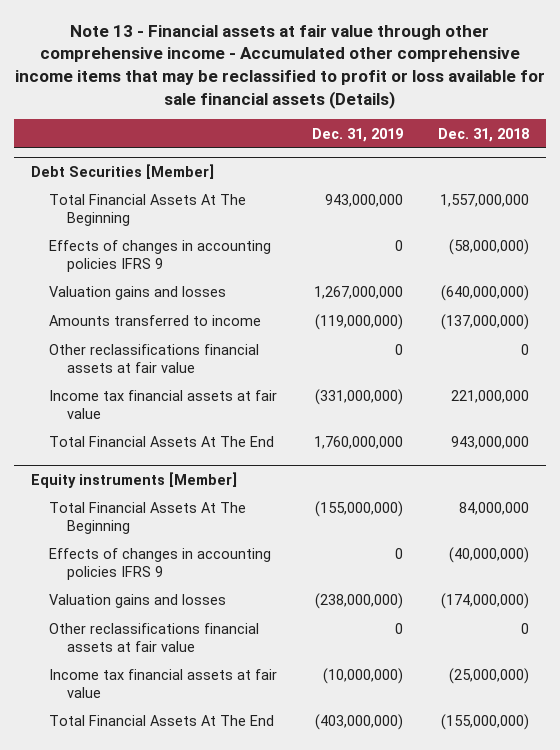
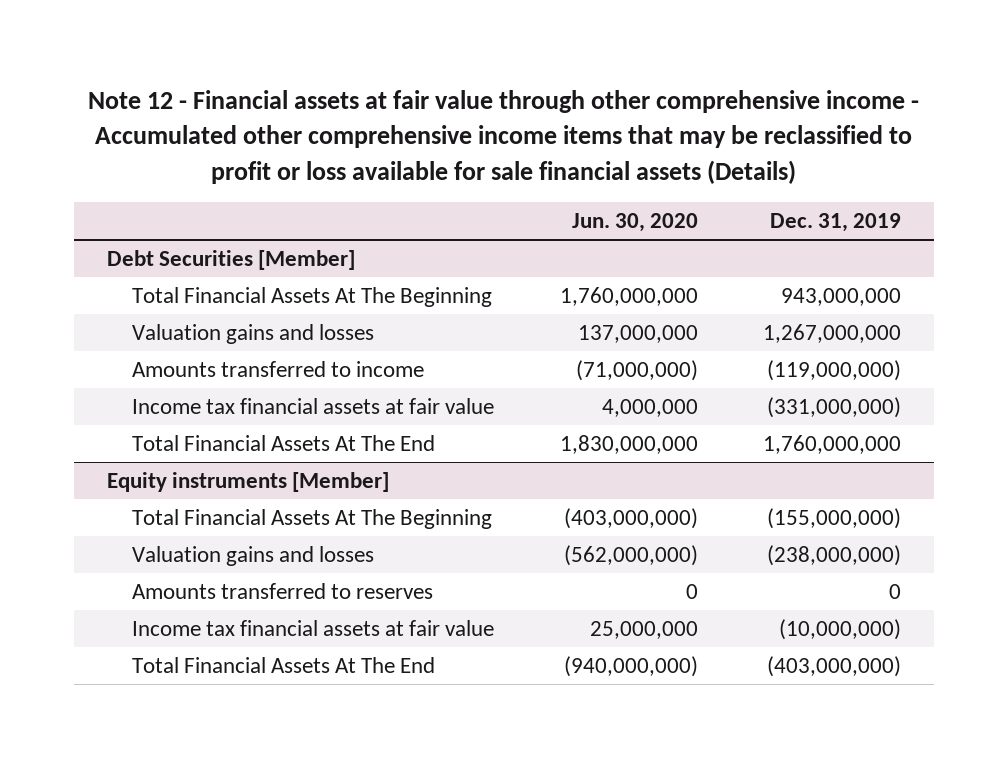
[14,24,545,109] Note 13 - Financial assets at fair value through other comprehensive income - Accumulated other comprehensive income items that may be reclassified to profit or loss available for sale financial assets (Details) -> [87,90,919,184] Note 12 - Financial assets at fair value through other comprehensive income - Accumulated other comprehensive income items that may be reclassified to profit or loss available for sale financial assets (Details)
[437,127,529,142] Dec. 31, 2018 -> none
none -> [571,213,698,233] Jun. 30, 2020
[49,240,272,273] Effects of changes in accounting policies IFRS 9 -> none
[49,344,260,374] Other reclassifications financial assets at fair value -> none
[49,548,272,581] Effects of changes in accounting policies IFRS 9 -> none
[49,623,260,653] Other reclassifications financial assets at fair value -> [132,582,434,599] Amounts transferred to reserves

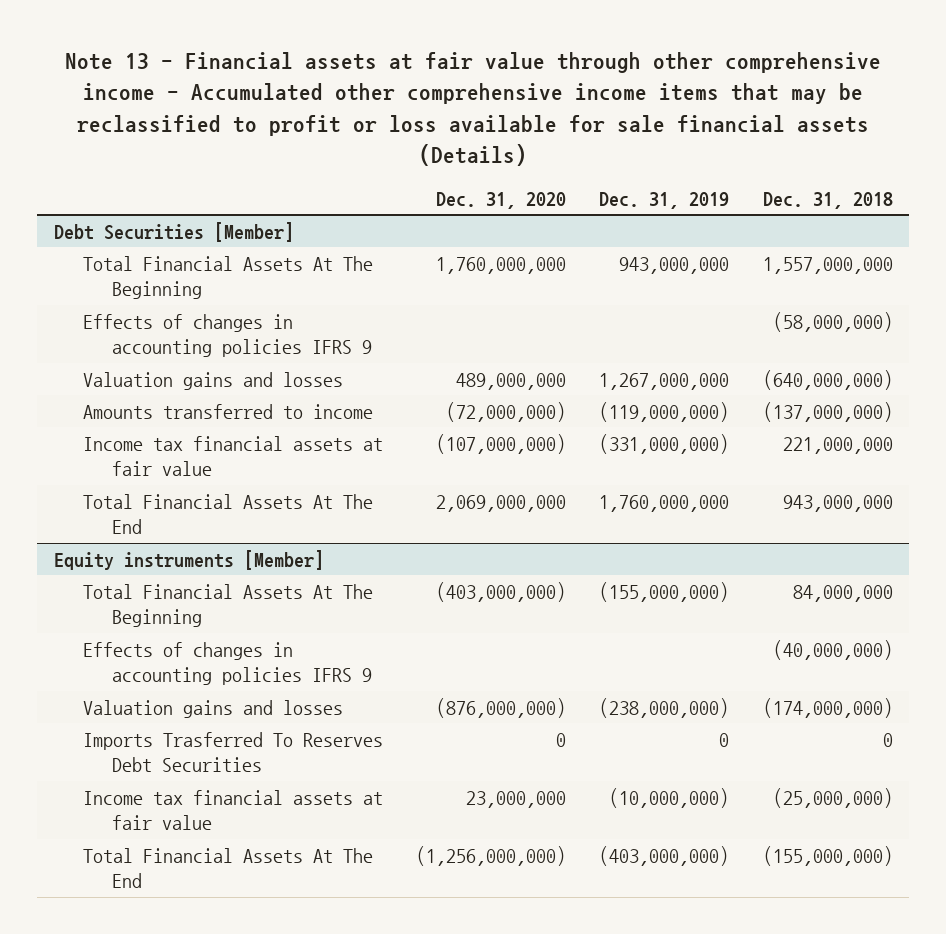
[87,90,919,184] Note 12 - Financial assets at fair value through other comprehensive income - Accumulated other comprehensive income items that may be reclassified to profit or loss available for sale financial assets (Details) -> [65,52,882,166] Note 13 - Financial assets at fair value through other comprehensive income - Accumulated other comprehensive income items that may be reclassified to profit or loss available for sale financial assets (Details)
[571,213,698,233] Jun. 30, 2020 -> none
none -> [436,191,567,209] Dec. 31, 2020
none -> [762,191,893,209] Dec. 31, 2018
none -> [83,313,373,358] Effects of changes in accounting policies IFRS 9
none -> [83,641,373,686] Effects of changes in accounting policies IFRS 9
[132,582,434,599] Amounts transferred to reserves -> none
none -> [83,731,384,773] Imports Trasferred To Reserves Debt Securities

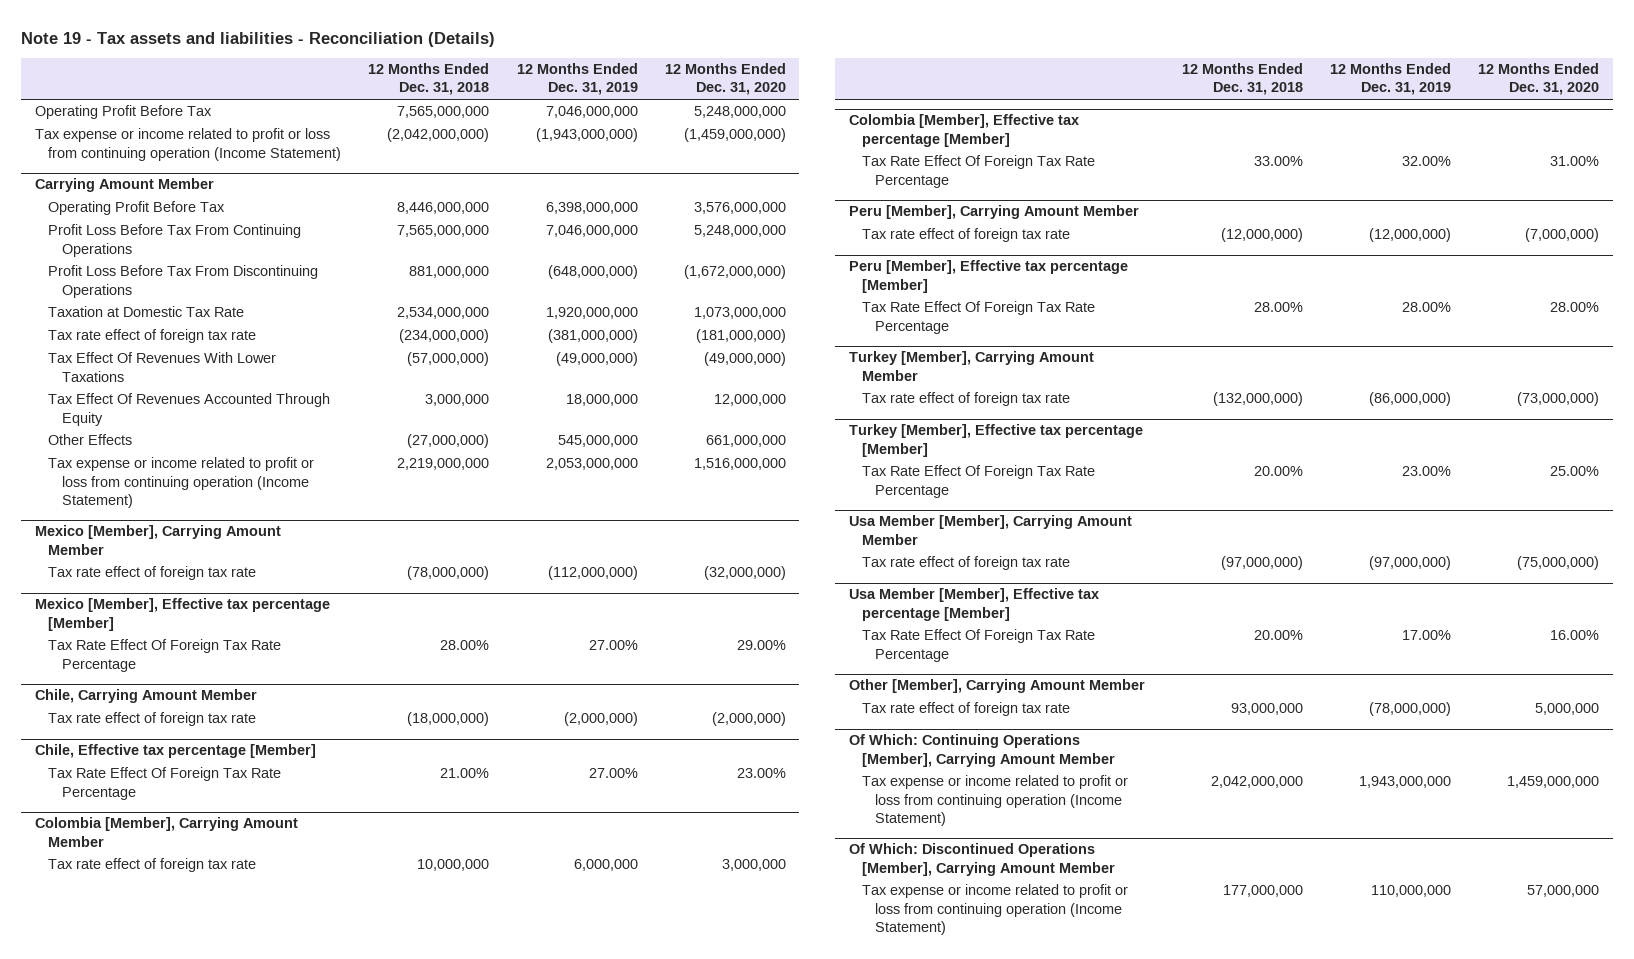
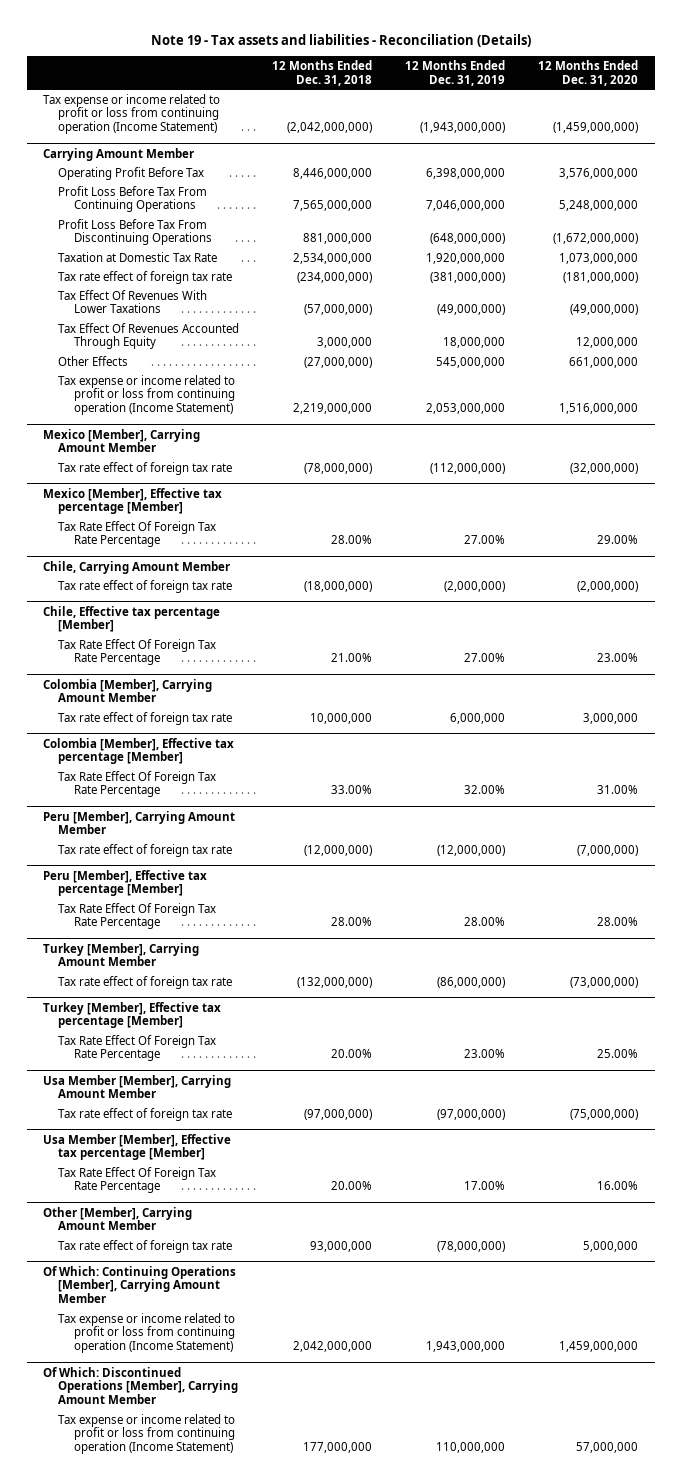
[34,105,212,120] Operating Profit Before Tax -> none

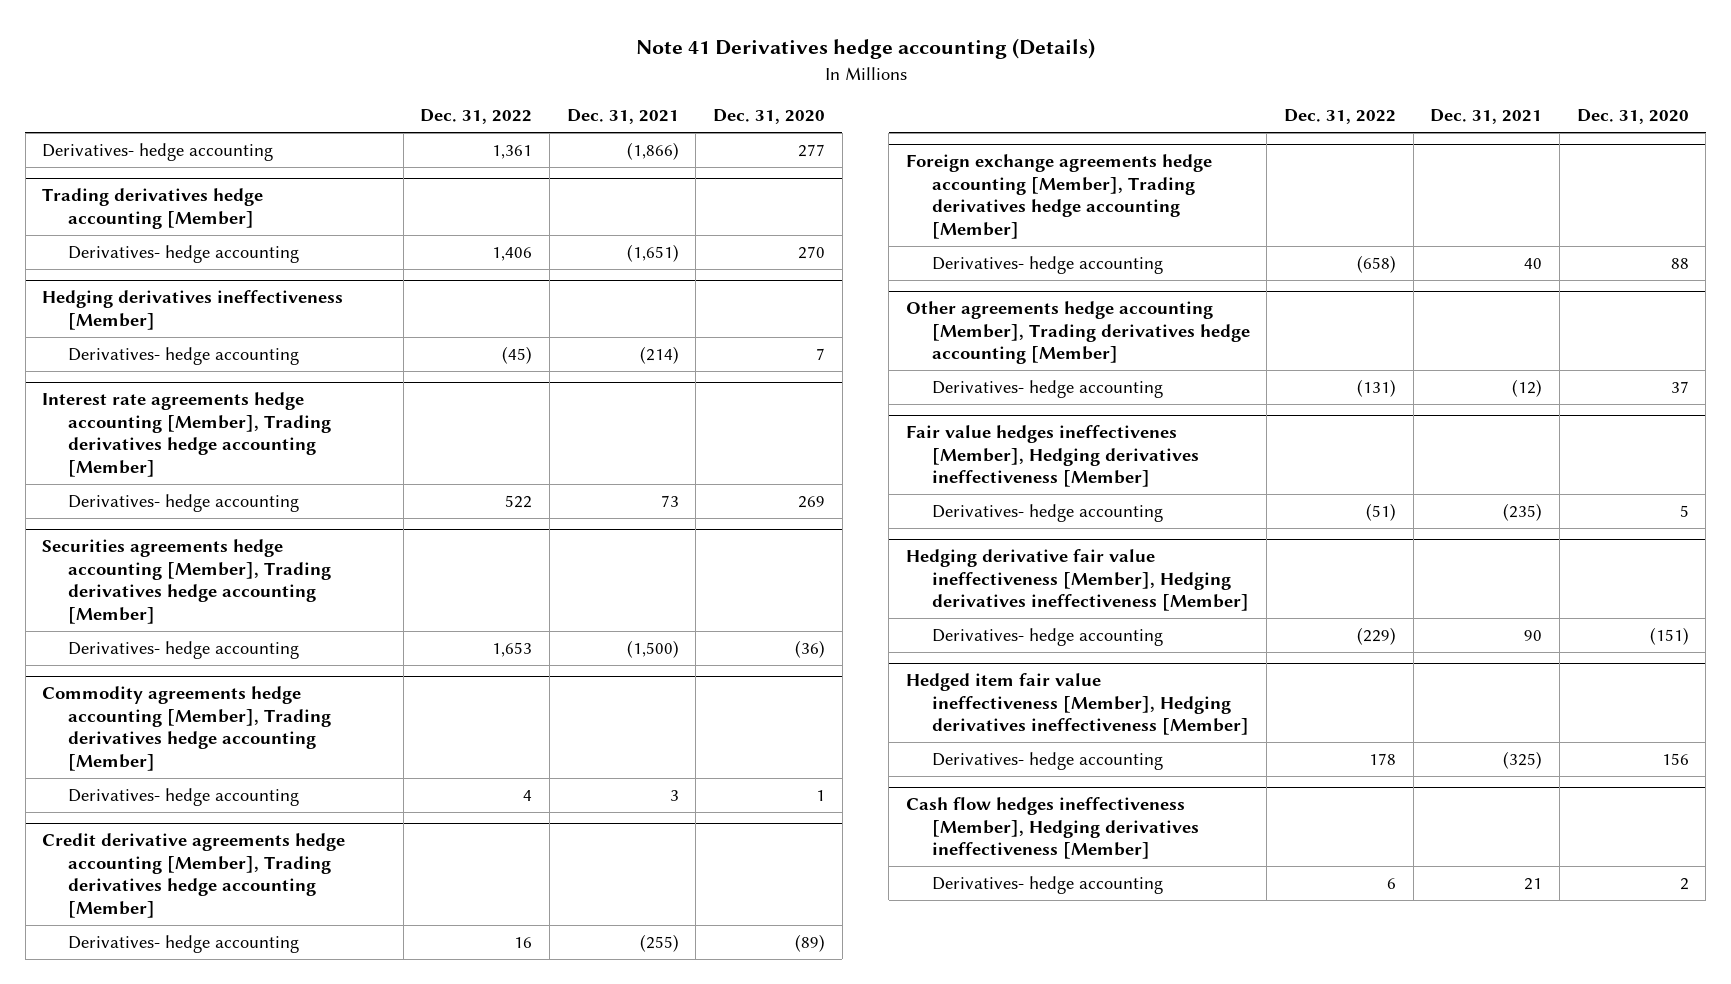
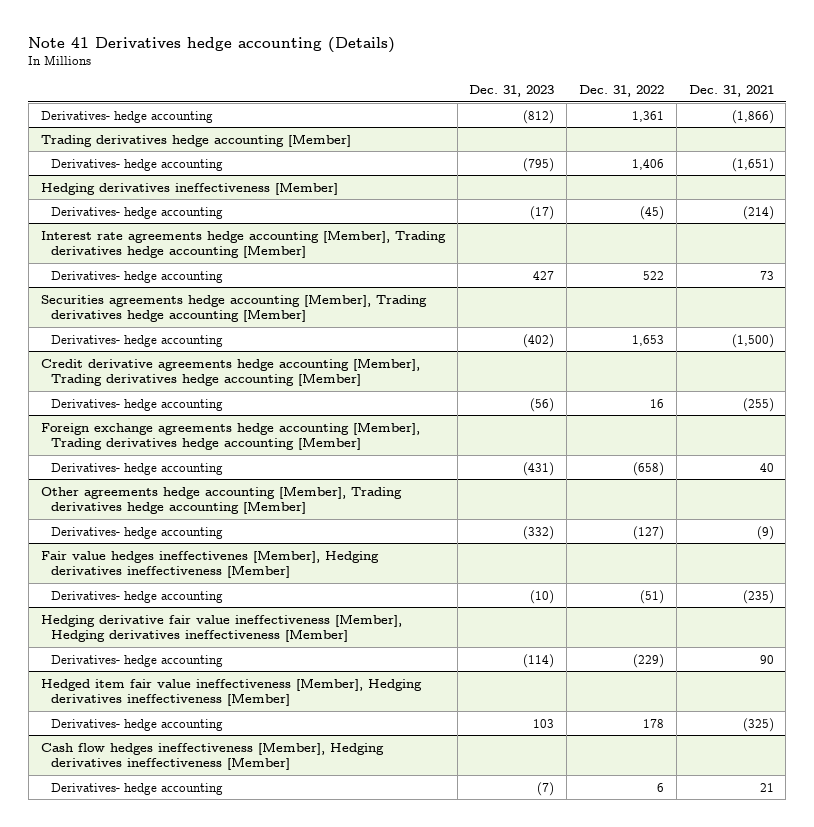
[713,109,826,125] Dec. 31, 2020 -> none
none -> [469,84,555,97] Dec. 31, 2023
[42,686,332,771] Commodity agreements hedge accounting [Member], Trading derivatives hedge accounting [Member] -> none
[68,788,300,807] Derivatives- hedge accounting -> none
[1356,379,1396,398] (131) -> [633,525,665,540] (127)
[1512,379,1543,398] (12) -> [756,525,774,540] (9)

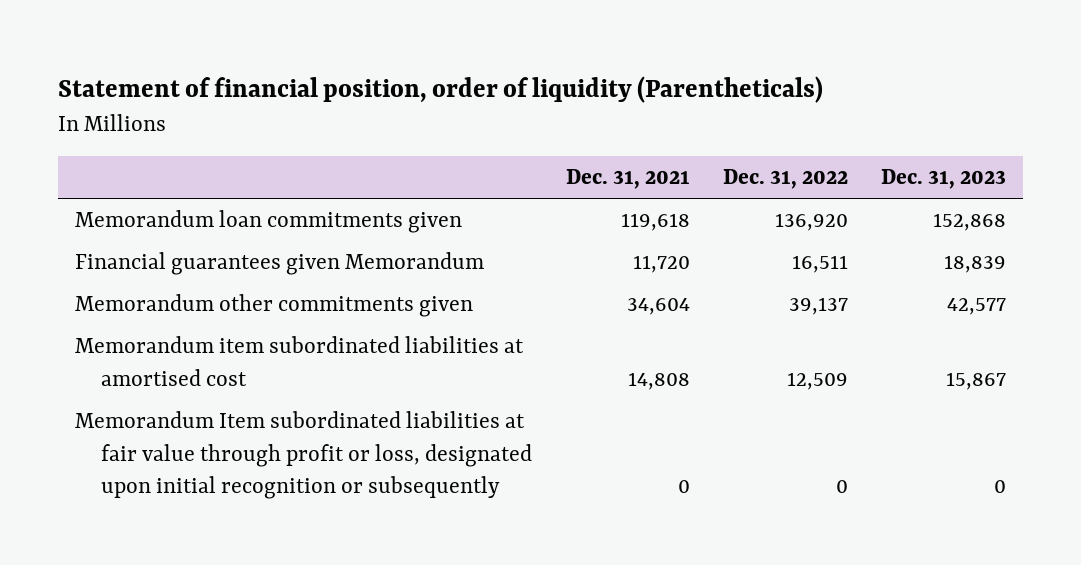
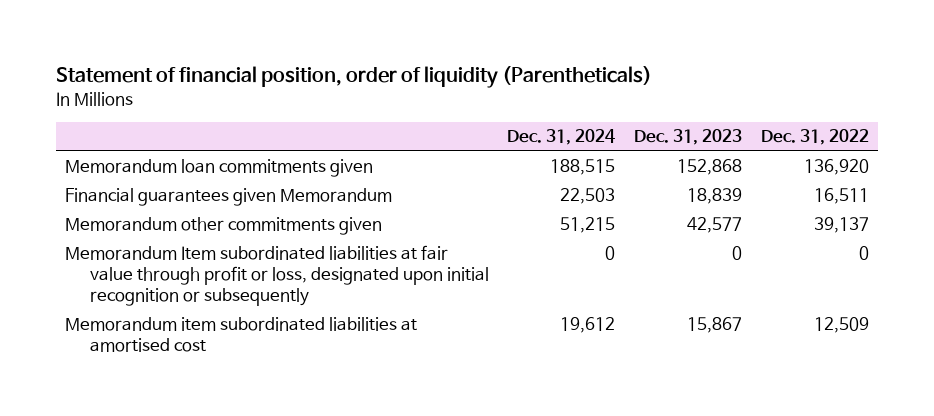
[565,169,690,190] Dec. 31, 2021 -> none
none -> [507,129,616,146] Dec. 31, 2024
[74,336,524,386] Memorandum item subordinated liabilities at amortised cost -> [65,317,418,353] Memorandum item subordinated liabilities at amortised cost

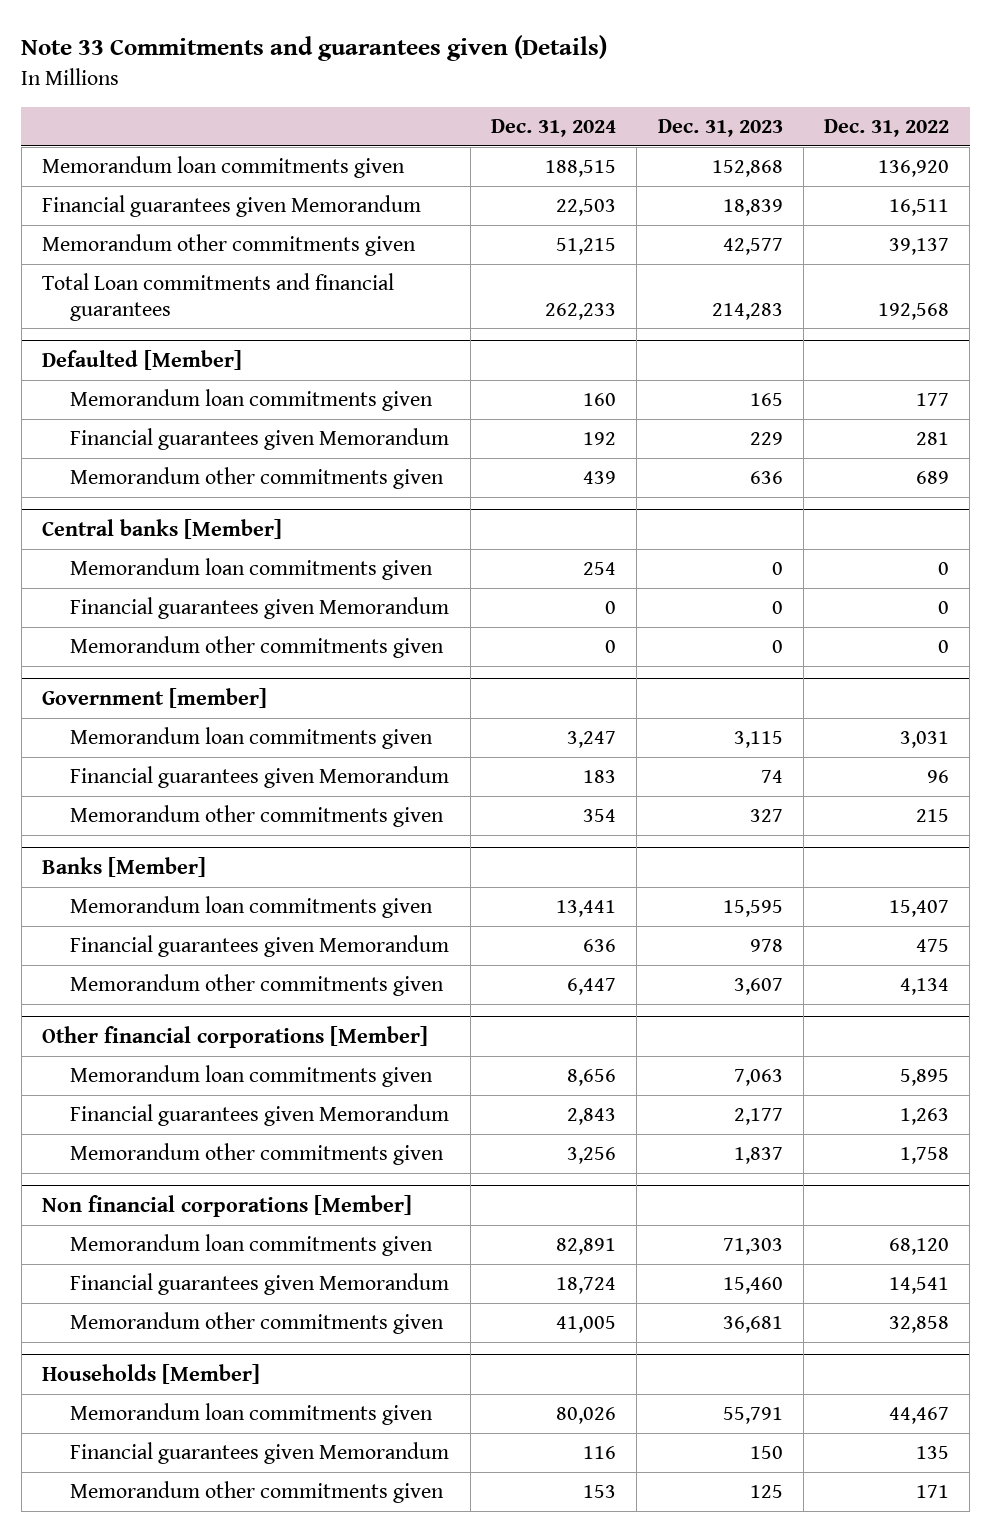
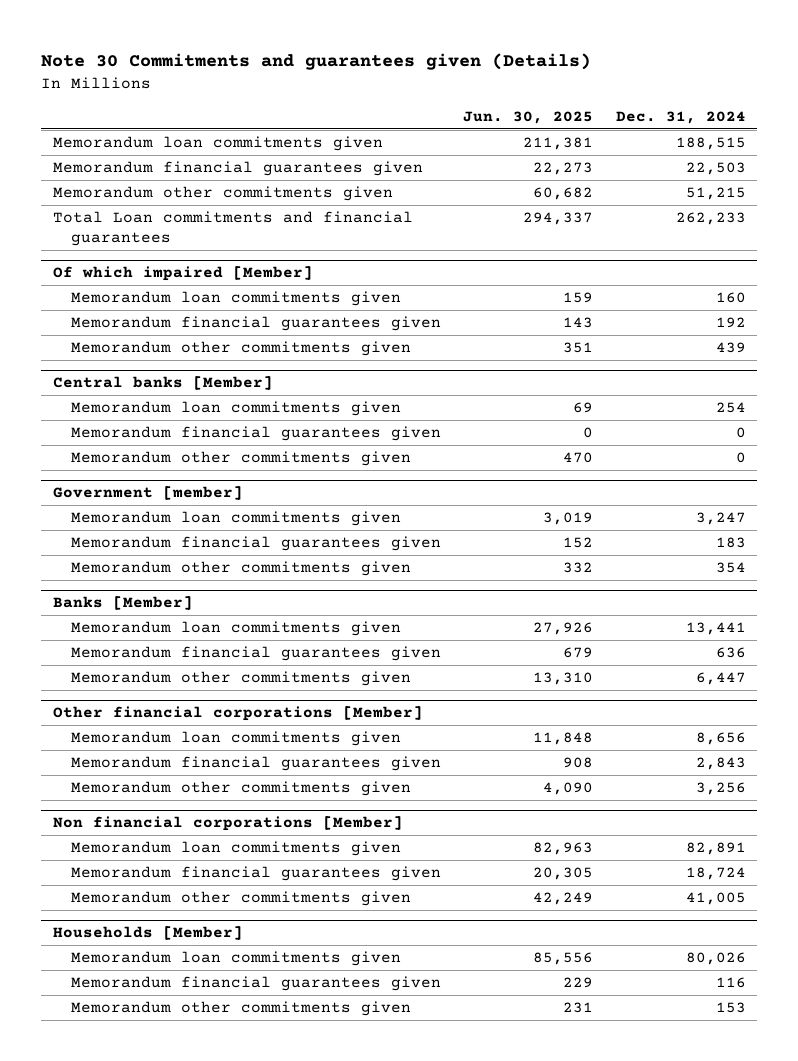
[21,35,608,62] Note 33 Commitments and guarantees given (Details) -> [41,53,592,71] Note 30 Commitments and guarantees given (Details)
[657,119,783,138] Dec. 31, 2023 -> none
[824,119,950,138] Dec. 31, 2022 -> none
none -> [463,110,594,124] Jun. 30, 2025
[42,195,422,218] Financial guarantees given Memorandum -> [52,161,423,177] Memorandum financial guarantees given
[42,349,243,370] Defaulted [Member] -> none
none -> [52,266,313,282] Of which impaired [Member]
[70,428,450,451] Financial guarantees given Memorandum -> [70,316,441,332] Memorandum financial guarantees given
[70,597,450,620] Financial guarantees given Memorandum -> [70,426,441,442] Memorandum financial guarantees given
[70,766,450,789] Financial guarantees given Memorandum -> [70,536,441,552] Memorandum financial guarantees given
[70,935,450,958] Financial guarantees given Memorandum -> [70,646,441,662] Memorandum financial guarantees given
[70,1104,450,1127] Financial guarantees given Memorandum -> [70,756,441,772] Memorandum financial guarantees given
[70,1273,450,1296] Financial guarantees given Memorandum -> [70,866,441,882] Memorandum financial guarantees given
[70,1442,450,1465] Financial guarantees given Memorandum -> [70,976,441,992] Memorandum financial guarantees given

